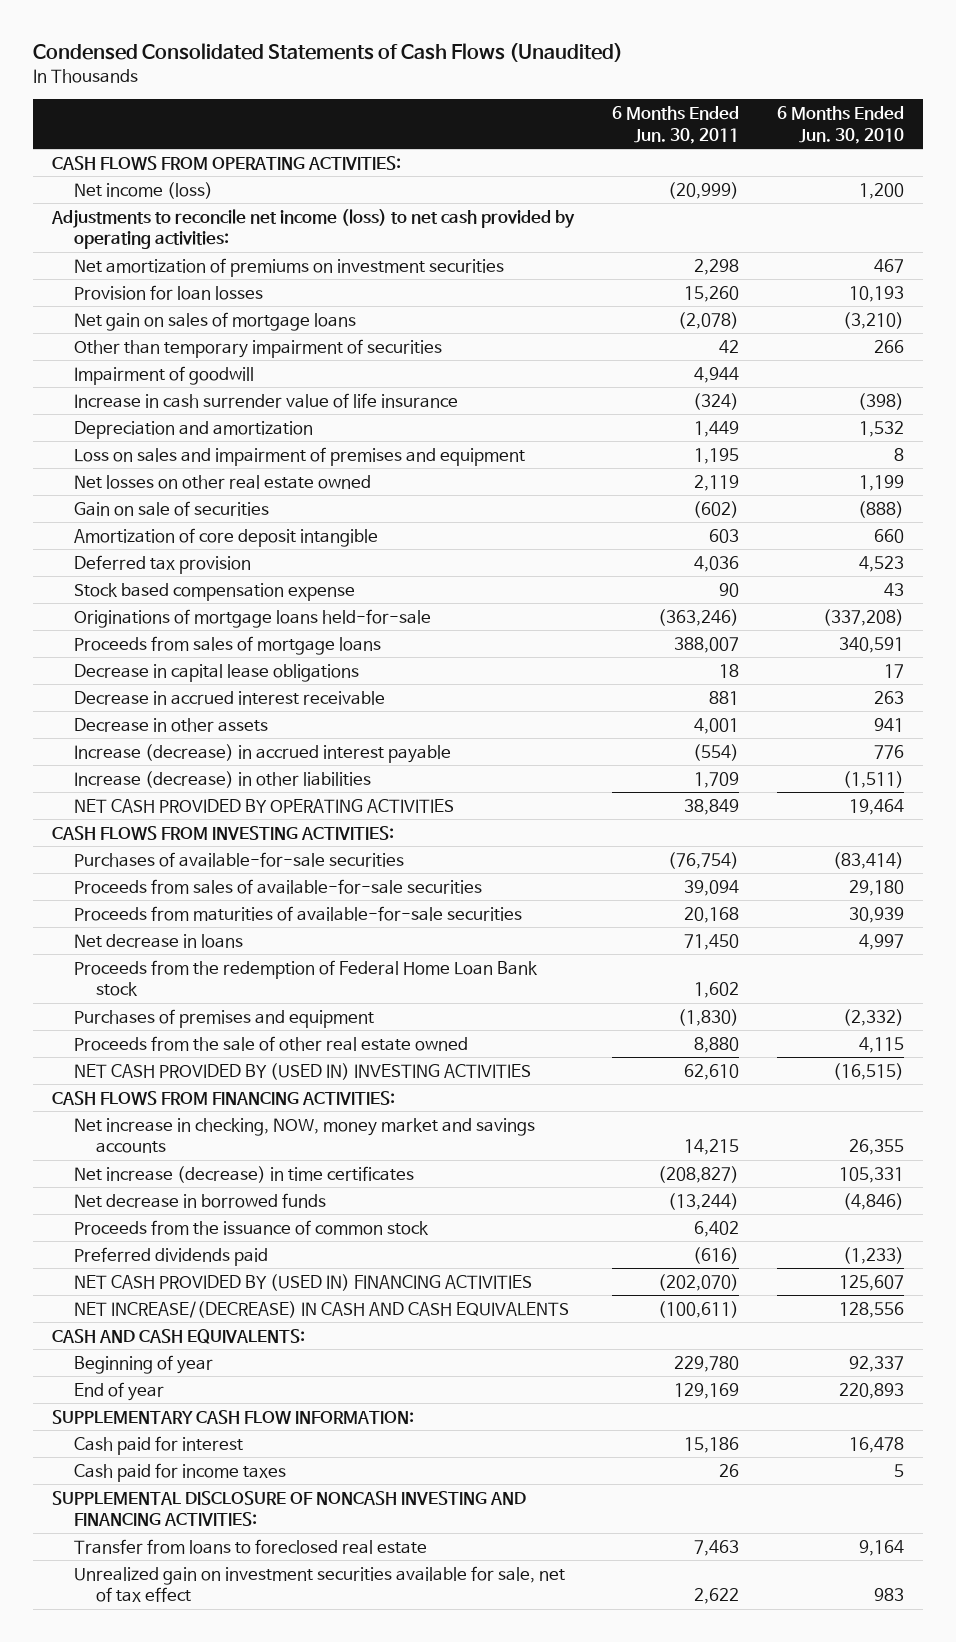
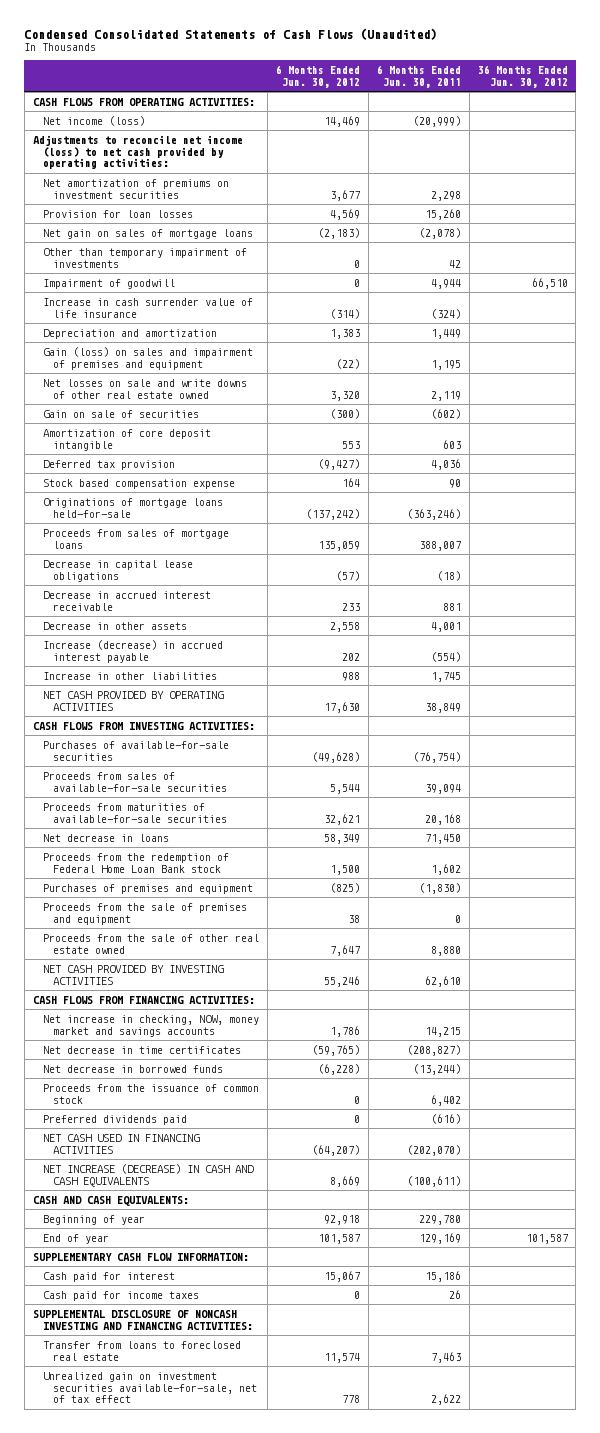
[776,106,904,144] 6 Months Ended Jun. 30, 2010 -> none
none -> [275,65,360,88] 6 Months Ended Jun. 30, 2012
none -> [477,65,568,88] 36 Months Ended Jun. 30, 2012
[73,338,442,358] Other than temporary impairment of securities -> [43,247,248,268] Other than temporary impairment of investments
[73,446,525,466] Loss on sales and impairment of premises and equipment -> [43,346,254,370] Gain (loss) on sales and impairment of premises and equipment
[73,474,371,489] Net losses on other real estate owned -> [43,378,248,399] Net losses on sale and write downs of other real estate owned
[718,663,739,678] 18 -> [436,570,461,581] (18)
[73,770,371,788] Increase (decrease) in other liabilities -> [43,671,218,680] Increase in other liabilities
[693,771,739,788] 1,709 -> [430,671,461,682] 1,745
none -> [43,902,248,925] Proceeds from the sale of premises and equipment
[73,1062,531,1080] NET CASH PROVIDED BY (USED IN) INVESTING ACTIVITIES -> [43,964,225,985] NET CASH PROVIDED BY INVESTING ACTIVITIES
[73,1165,414,1183] Net increase (decrease) in time certificates -> [43,1045,242,1054] Net decrease in time certificates
[73,1273,532,1291] NET CASH PROVIDED BY (USED IN) FINANCING ACTIVITIES -> [43,1133,201,1154] NET CASH USED IN FINANCING ACTIVITIES
[73,1300,569,1318] NET INCREASE/(DECREASE) IN CASH AND CASH EQUIVALENTS -> [43,1163,255,1187] NET INCREASE (DECREASE) IN CASH AND CASH EQUIVALENTS
[73,1565,565,1603] Unrealized gain on investment securities available for sale, net of tax effect -> [43,1371,258,1404] Unrealized gain on investment securities available-for-sale, net of tax effect

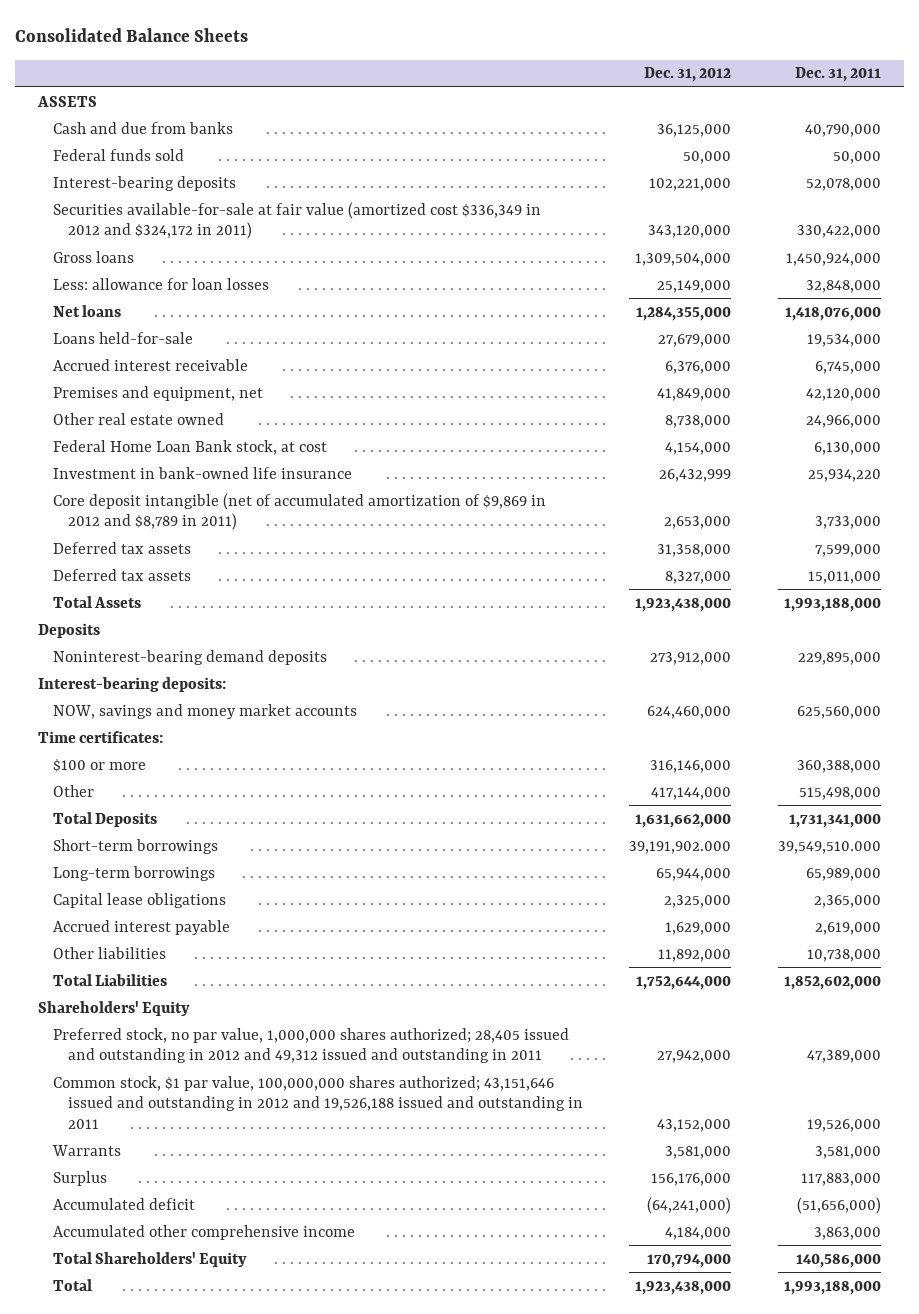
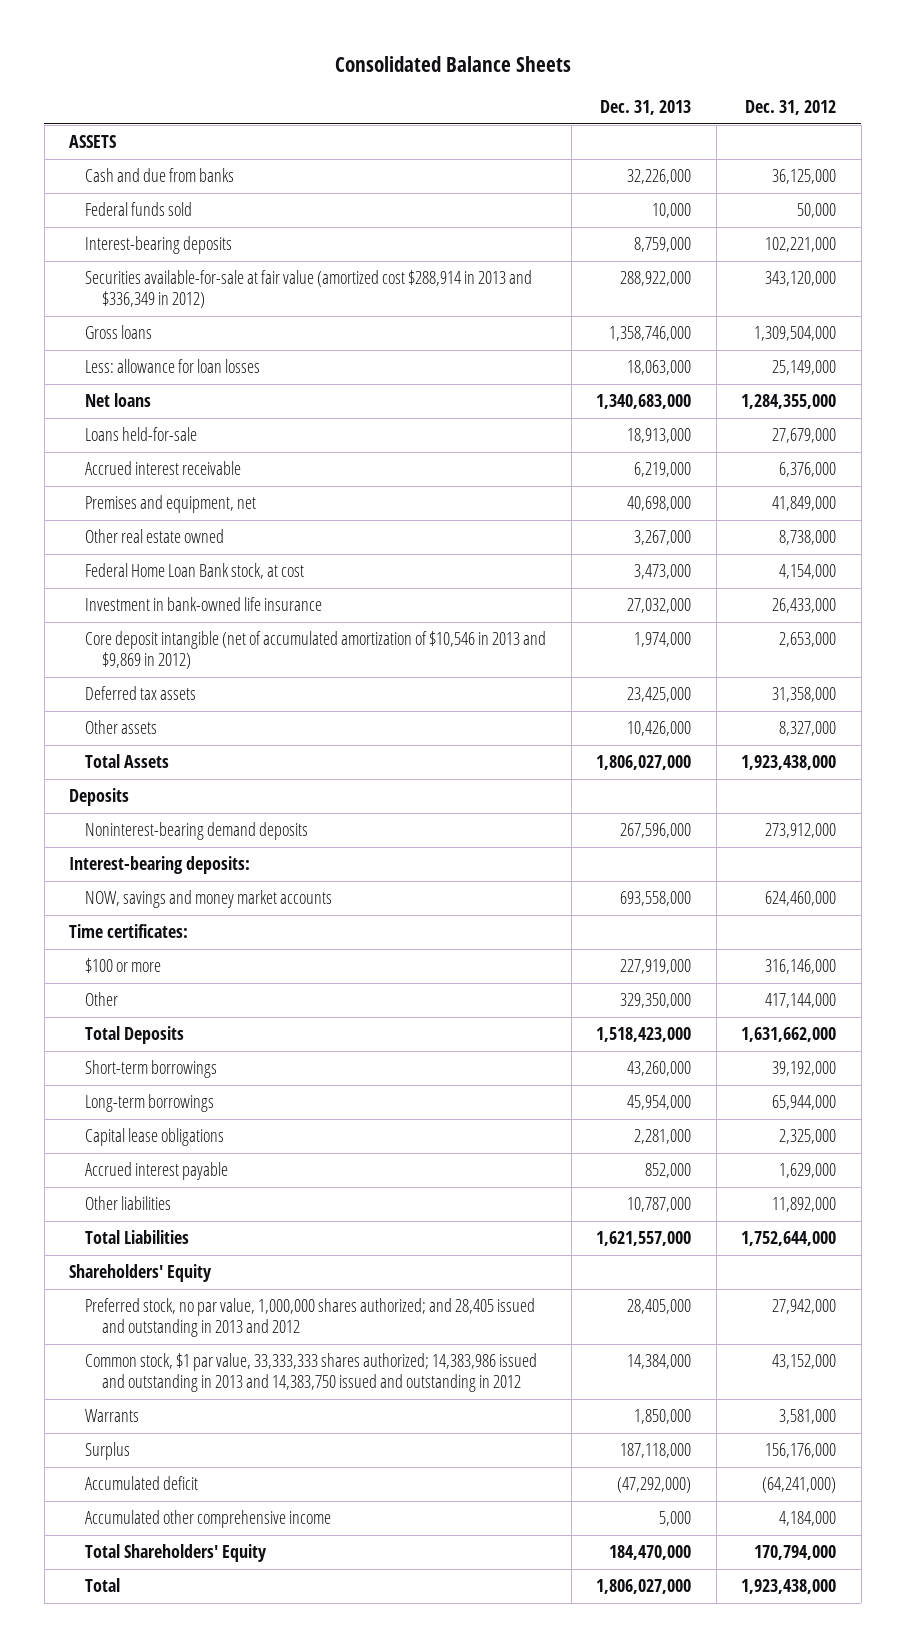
[794,67,881,83] Dec. 31, 2011 -> none
none -> [600,99,692,115] Dec. 31, 2013
[53,201,542,240] Securities available-for-sale at fair value (amortized cost $336,349 in 2012 and $324,172 in 2011) -> [85,270,533,309] Securities available-for-sale at fair value (amortized cost $288,914 in 2013 and $336,349 in 2012)
[659,468,732,482] 26,432,999 -> [772,598,837,614] 26,433,000
[53,492,547,531] Core deposit intangible (net of accumulated amortization of $9,869 in 2012 and $8,789 in 2011) -> [85,631,547,670] Core deposit intangible (net of accumulated amortization of $10,546 in 2013 and $9,869 in 2012)
[53,568,192,581] Deferred tax assets -> [85,720,158,735] Other assets
[629,840,732,854] 39,191,902.000 -> [772,1061,837,1077] 39,192,000
[53,1027,570,1064] Preferred stock, no par value, 1,000,000 shares authorized; 28,405 issued and outstanding in 2012 and 49,312 issued and outstanding in 2011 -> [85,1298,536,1338] Preferred stock, no par value, 1,000,000 shares authorized; and 28,405 issued and outstanding in 2013 and 2012
[53,1075,584,1129] Common stock, $1 par value, 100,000,000 shares authorized; 43,151,646 issued and outstanding in 2012 and 19,526,188 issued and outstanding in 2011 -> [85,1353,538,1393] Common stock, $1 par value, 33,333,333 shares authorized; 14,383,986 issued and outstanding in 2013 and 14,383,750 issued and outstanding in 2012

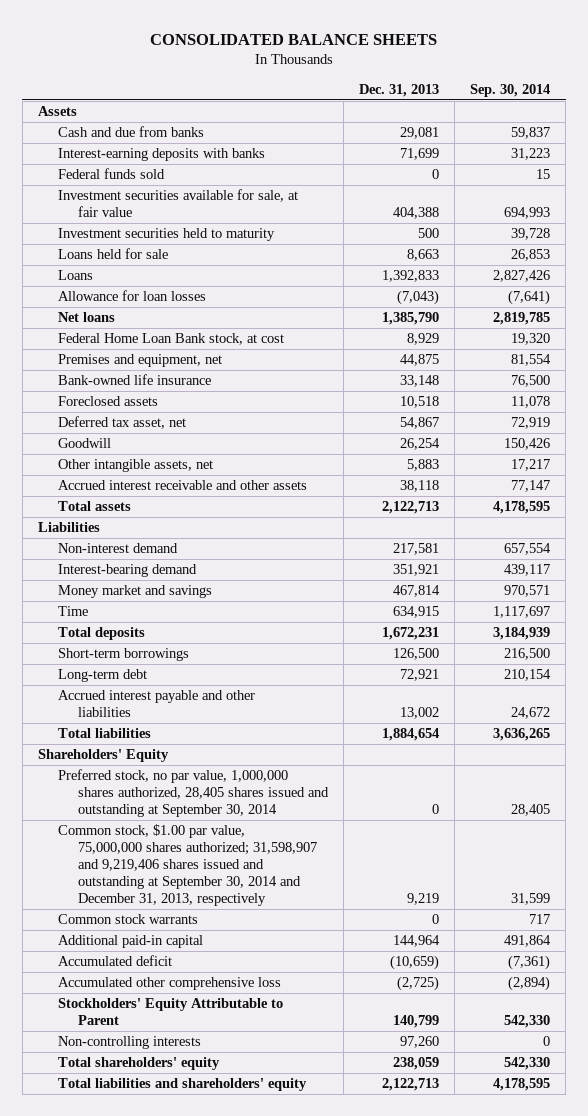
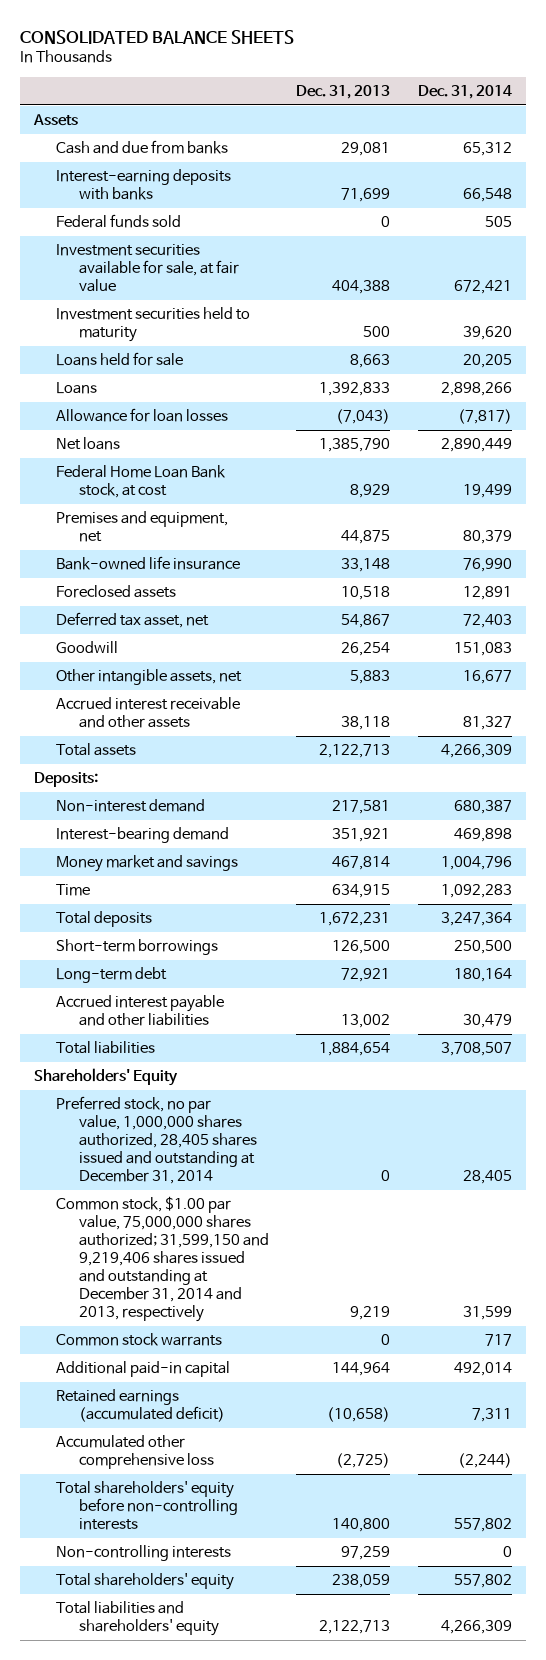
[470,84,551,98] Sep. 30, 2014 -> none
none -> [418,85,513,100] Dec. 31, 2014
[37,522,100,533] Liabilities -> none
none -> [33,772,98,788] Deposits:
[57,769,329,818] Preferred stock, no par value, 1,000,000 shares authorized, 28,405 shares issued and outstanding at September 30, 2014 -> [56,1096,257,1185] Preferred stock, no par value, 1,000,000 shares authorized, 28,405 shares issued and outstanding at December 31, 2014
[57,824,317,907] Common stock, $1.00 par value, 75,000,000 shares authorized; 31,598,907 and 9,219,406 shares issued and outstanding at September 30, 2014 and December 31, 2013, respectively -> [56,1196,269,1323] Common stock, $1.00 par value, 75,000,000 shares authorized; 31,599,150 and 9,219,406 shares issued and outstanding at December 31, 2014 and 2013, respectively
[57,955,172,967] Accumulated deficit -> [56,1389,225,1423] Retained earnings (accumulated deficit)
[390,955,440,971] (10,659) -> [327,1407,391,1423] (10,658)
[57,998,283,1026] Stockholders' Equity Attributable to Parent -> none
none -> [56,1481,238,1531] Total shareholders' equity before non-controlling interests
[400,1036,440,1049] 97,260 -> [341,1546,391,1561] 97,259

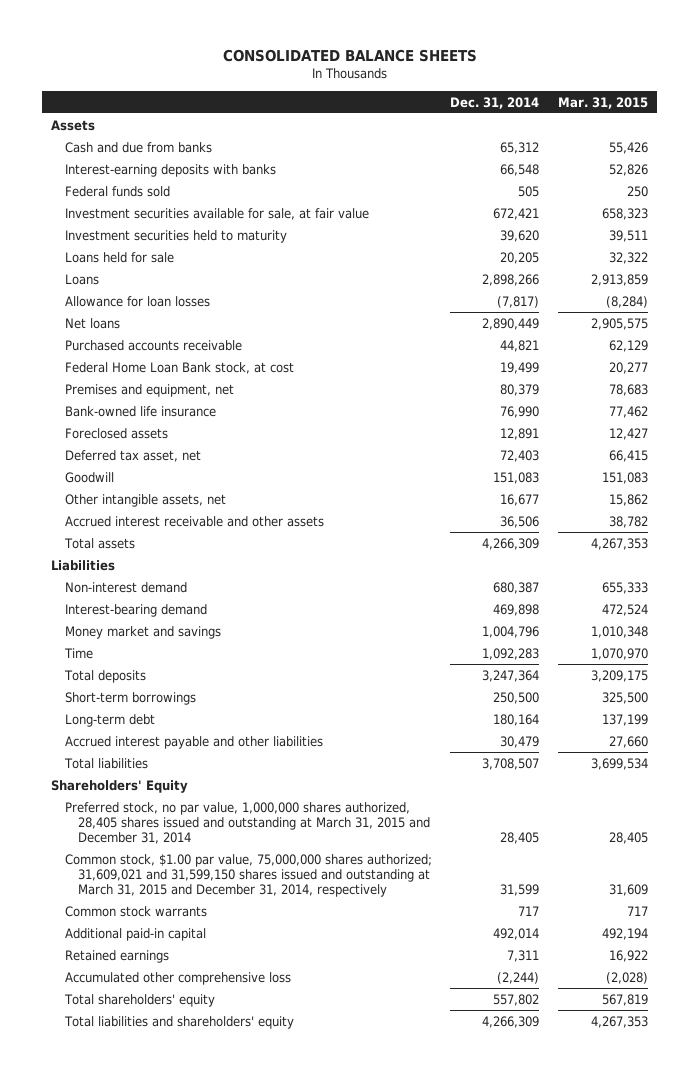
[296,85,391,100] Dec. 31, 2013 -> none
none -> [557,96,648,109] Mar. 31, 2015
none -> [64,339,242,351] Purchased accounts receivable
[463,716,513,731] 81,327 -> [500,515,540,528] 36,506
[33,772,98,788] Deposits: -> none
none -> [51,559,116,571] Liabilities
[56,1096,257,1185] Preferred stock, no par value, 1,000,000 shares authorized, 28,405 shares issued and outstanding at December 31, 2014 -> [64,801,430,845] Preferred stock, no par value, 1,000,000 shares authorized, 28,405 shares issued and outstanding at March 31, 2015 and December 31, 2014
[56,1196,269,1323] Common stock, $1.00 par value, 75,000,000 shares authorized; 31,599,150 and 9,219,406 shares issued and outstanding at December 31, 2014 and 2013, respectively -> [64,853,432,898] Common stock, $1.00 par value, 75,000,000 shares authorized; 31,609,021 and 31,599,150 shares issued and outstanding at March 31, 2015 and December 31, 2014, respectively
[56,1389,225,1423] Retained earnings (accumulated deficit) -> [64,949,169,963] Retained earnings
[56,1481,238,1531] Total shareholders' equity before non-controlling interests -> none
[56,1545,232,1562] Non-controlling interests -> none

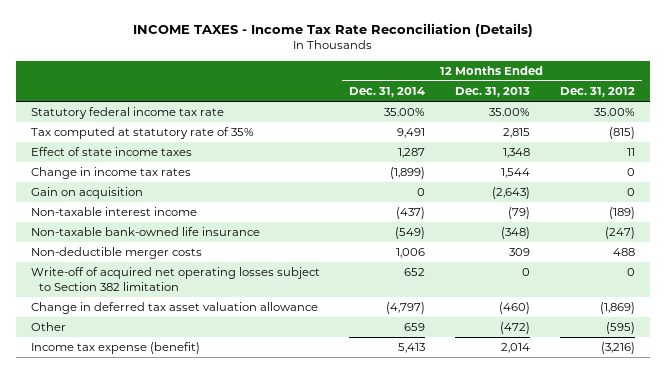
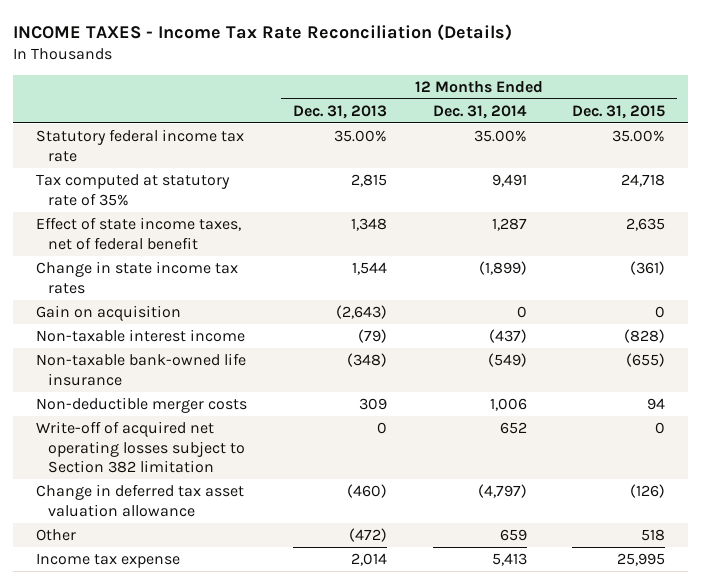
[559,87,635,98] Dec. 31, 2012 -> none
none -> [572,104,666,119] Dec. 31, 2015
[30,147,192,157] Effect of state income taxes -> [36,217,242,250] Effect of state income taxes, net of federal benefit
[30,167,191,180] Change in income tax rates -> [36,261,239,294] Change in state income tax rates
[30,342,200,355] Income tax expense (benefit) -> [36,553,181,569] Income tax expense

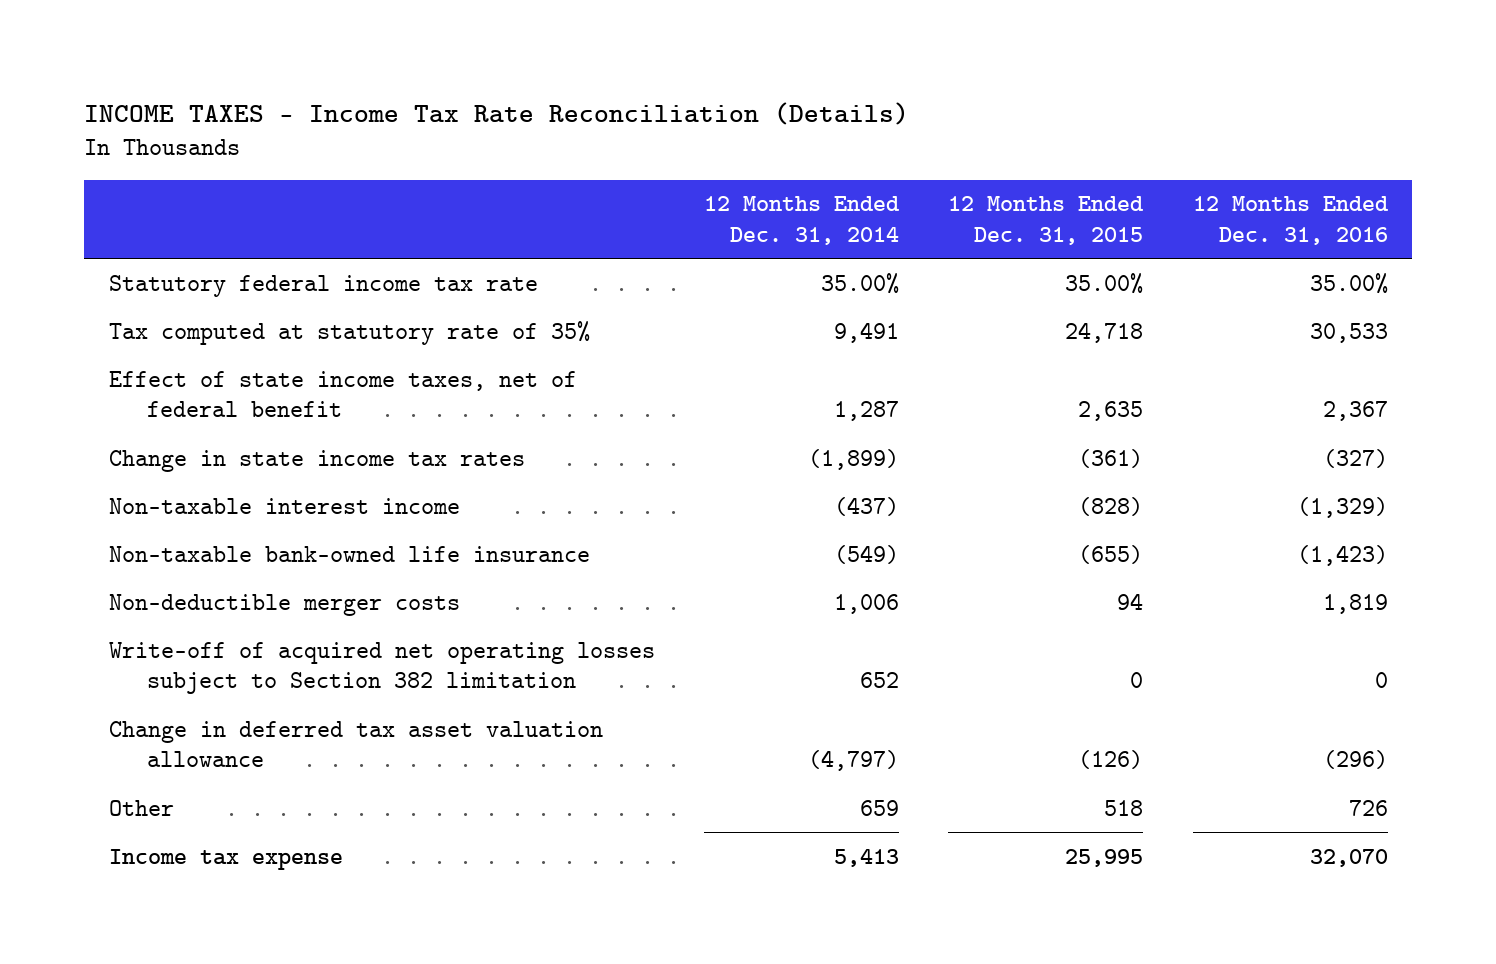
[292,104,387,119] Dec. 31, 2013 -> none
none -> [1192,196,1389,245] 12 Months Ended Dec. 31, 2016
[36,305,182,322] Gain on acquisition -> none

